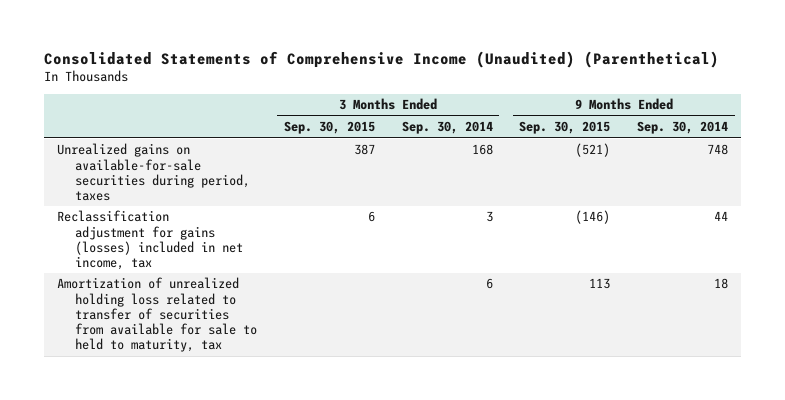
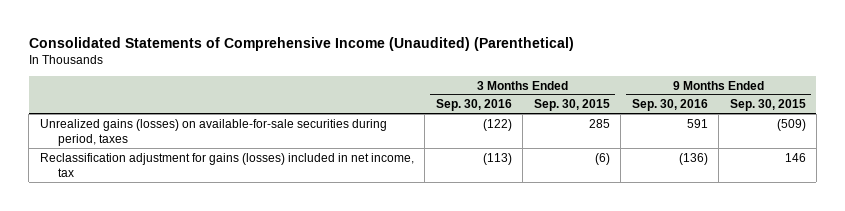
[401,121,493,135] Sep. 30, 2014 -> none
[636,121,728,135] Sep. 30, 2014 -> none
none -> [435,99,512,112] Sep. 30, 2016
none -> [631,99,708,112] Sep. 30, 2016
[56,277,258,353] Amortization of unrealized holding loss related to transfer of securities from available for sale to held to maturity, tax -> none
[56,143,251,201] Unrealized gains on available-for-sale securities during period, taxes -> [39,118,387,146] Unrealized gains (losses) on available-for-sale securities during period, taxes
[353,144,375,156] 387 -> [588,118,610,128] 285
[575,143,611,158] (521) -> [776,118,806,131] (509)
[367,211,375,223] 6 -> [594,152,610,165] (6)
[575,210,611,225] (146) -> [784,152,806,162] 146

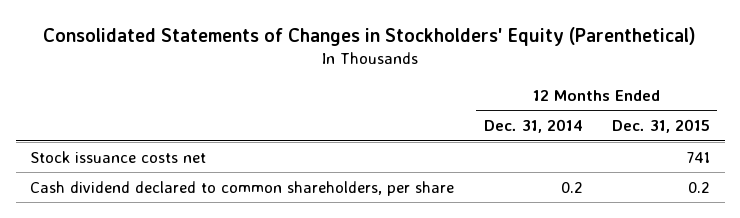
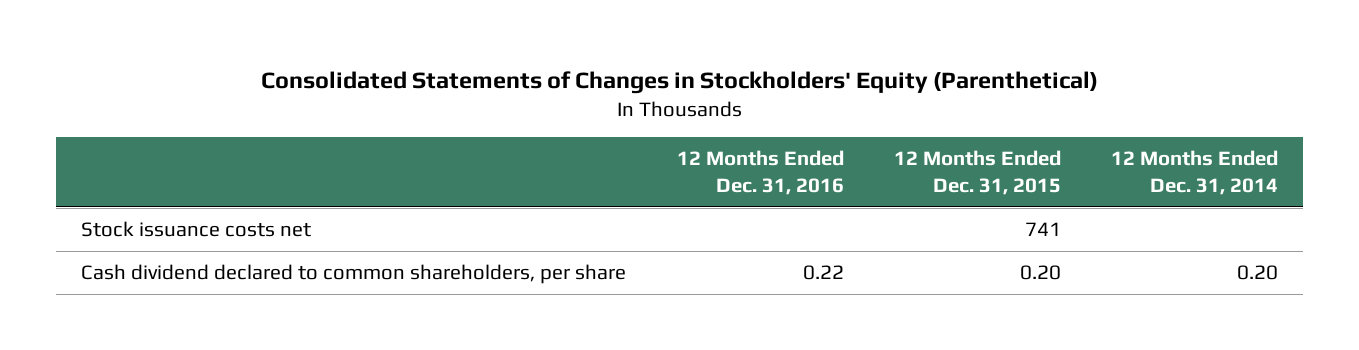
none -> [676,150,844,195] 12 Months Ended Dec. 31, 2016
[560,181,583,193] 0.2 -> [1236,265,1278,281] 0.20
[688,181,711,193] 0.2 -> [1019,265,1061,281] 0.20

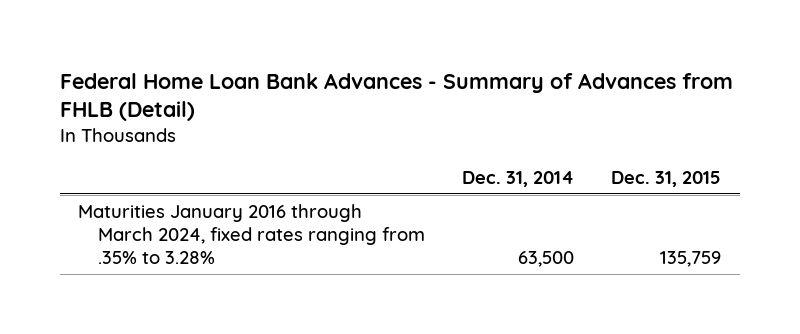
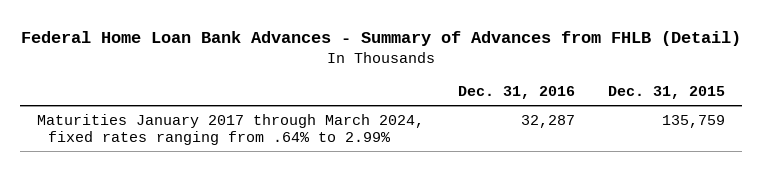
[462,171,575,188] Dec. 31, 2014 -> none
none -> [457,86,575,100] Dec. 31, 2016
[78,204,426,264] Maturities January 2016 through March 2024, fixed rates ranging from .35% to 3.28% -> [36,113,424,146] Maturities January 2017 through March 2024, fixed rates ranging from .64% to 2.99%

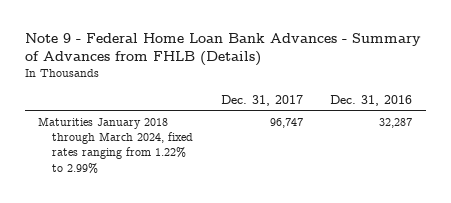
[21,31,742,47] Federal Home Loan Bank Advances - Summary of Advances from FHLB (Detail) -> [24,32,421,67] Note 9 - Federal Home Loan Bank Advances - Summary of Advances from FHLB (Details)
[608,86,726,100] Dec. 31, 2015 -> none
none -> [220,94,303,106] Dec. 31, 2017
[36,113,424,146] Maturities January 2017 through March 2024, fixed rates ranging from .64% to 2.99% -> [38,116,194,174] Maturities January 2018 through March 2024, fixed rates ranging from 1.22% to 2.99%

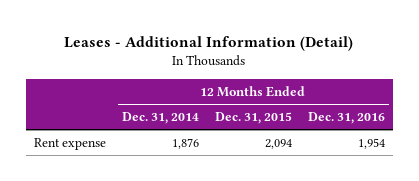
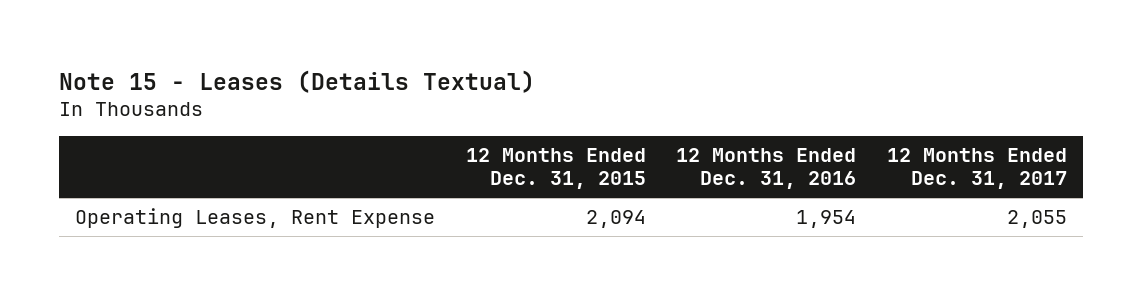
[64,36,354,52] Leases - Additional Information (Detail) -> [59,69,536,93] Note 15 - Leases (Details Textual)
[121,112,199,125] Dec. 31, 2014 -> none
none -> [887,148,1068,190] 12 Months Ended Dec. 31, 2017
[34,137,107,150] Rent expense -> [74,208,435,229] Operating Leases, Rent Expense

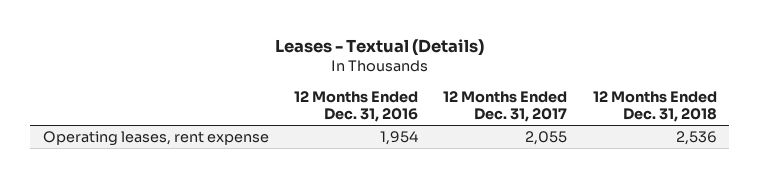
[59,69,536,93] Note 15 - Leases (Details Textual) -> [274,38,484,56] Leases - Textual (Details)
[465,148,646,190] 12 Months Ended Dec. 31, 2015 -> none
none -> [592,90,717,123] 12 Months Ended Dec. 31, 2018
[74,208,435,229] Operating Leases, Rent Expense -> [42,131,269,147] Operating leases, rent expense

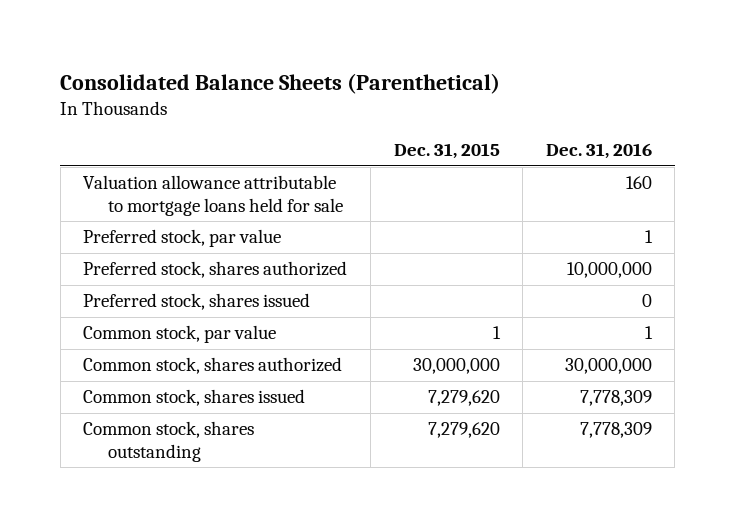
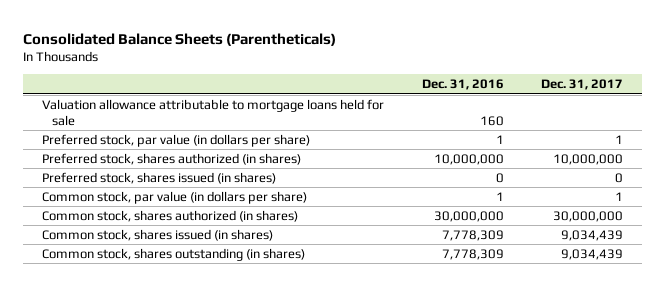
[60,72,501,94] Consolidated Balance Sheets (Parenthetical) -> [23,32,337,46] Consolidated Balance Sheets (Parentheticals)
[393,143,500,160] Dec. 31, 2015 -> none
none -> [541,79,624,91] Dec. 31, 2017
[83,229,282,248] Preferred stock, par value -> [42,133,311,147] Preferred stock, par value (in dollars per share)
[83,261,348,279] Preferred stock, shares authorized -> [42,152,302,165] Preferred stock, shares authorized (in shares)
[83,293,311,311] Preferred stock, shares issued -> [42,171,277,184] Preferred stock, shares issued (in shares)
[83,325,277,344] Common stock, par value -> [42,190,308,204] Common stock, par value (in dollars per share)
[83,357,343,375] Common stock, shares authorized -> [42,209,299,222] Common stock, shares authorized (in shares)
[83,389,306,407] Common stock, shares issued -> [42,228,274,241] Common stock, shares issued (in shares)
[83,421,255,462] Common stock, shares outstanding -> [42,247,306,261] Common stock, shares outstanding (in shares)

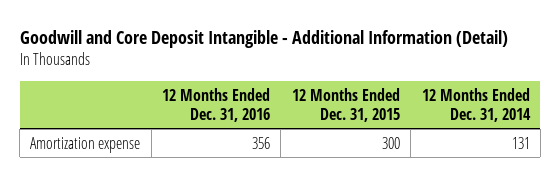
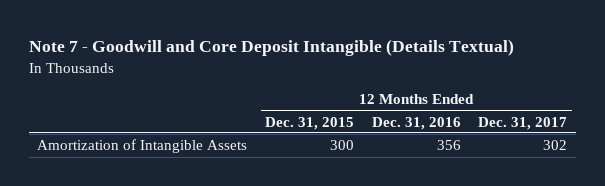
[19,29,508,48] Goodwill and Core Deposit Intangible - Additional Information (Detail) -> [28,39,514,57] Note 7 - Goodwill and Core Deposit Intangible (Details Textual)
[421,87,531,123] 12 Months Ended Dec. 31, 2014 -> none
none -> [478,116,568,130] Dec. 31, 2017
[30,136,141,153] Amortization expense -> [37,139,248,154] Amortization of Intangible Assets

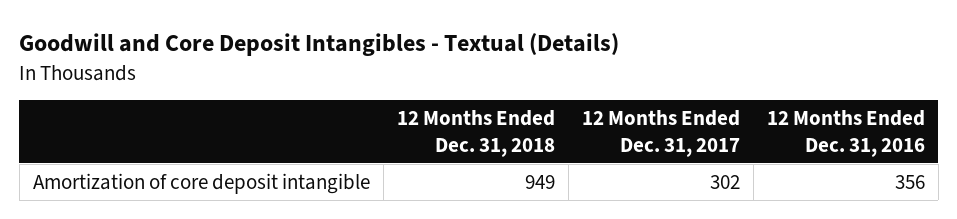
[28,39,514,57] Note 7 - Goodwill and Core Deposit Intangible (Details Textual) -> [19,33,620,57] Goodwill and Core Deposit Intangibles - Textual (Details)
[265,116,355,130] Dec. 31, 2015 -> none
none -> [396,110,555,157] 12 Months Ended Dec. 31, 2018
[37,139,248,154] Amortization of Intangible Assets -> [32,172,370,194] Amortization of core deposit intangible

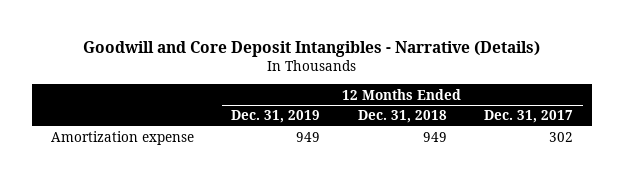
[19,33,620,57] Goodwill and Core Deposit Intangibles - Textual (Details) -> [83,40,541,57] Goodwill and Core Deposit Intangibles - Narrative (Details)
[766,110,925,157] 12 Months Ended Dec. 31, 2016 -> none
none -> [231,110,321,124] Dec. 31, 2019
[32,172,370,194] Amortization of core deposit intangible -> [50,131,194,146] Amortization expense

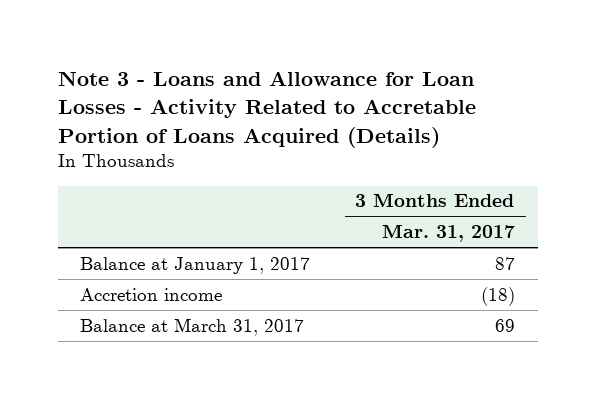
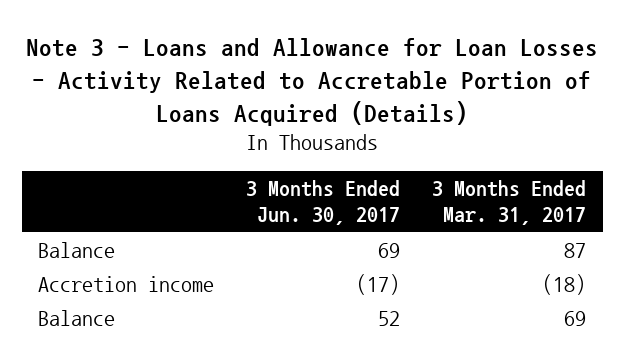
none -> [246,179,401,226] 3 Months Ended Jun. 30, 2017
[80,256,311,274] Balance at January 1, 2017 -> [37,241,115,258] Balance
[80,317,305,336] Balance at March 31, 2017 -> [37,309,115,326] Balance

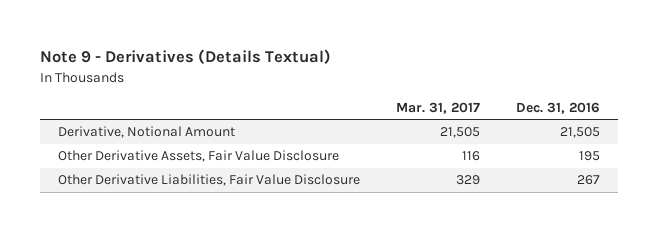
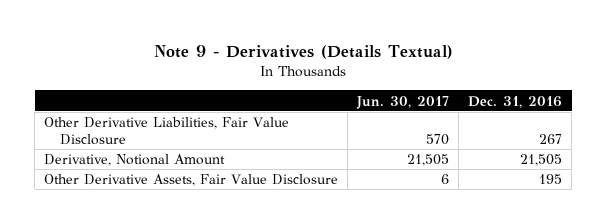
[396,101,481,114] Mar. 31, 2017 -> none
none -> [356,95,450,109] Jun. 30, 2017
[58,174,361,187] Other Derivative Liabilities, Fair Value Disclosure -> [44,117,290,145] Other Derivative Liabilities, Fair Value Disclosure

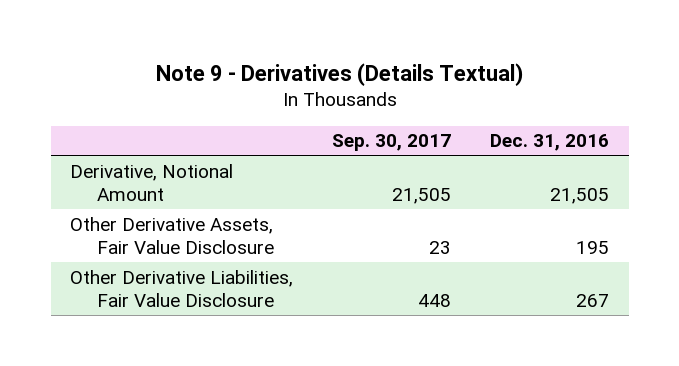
[356,95,450,109] Jun. 30, 2017 -> none
none -> [332,134,452,152] Sep. 30, 2017
[44,117,290,145] Other Derivative Liabilities, Fair Value Disclosure -> [70,269,294,307] Other Derivative Liabilities, Fair Value Disclosure

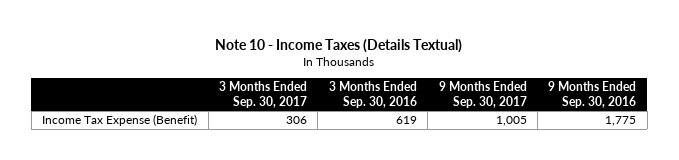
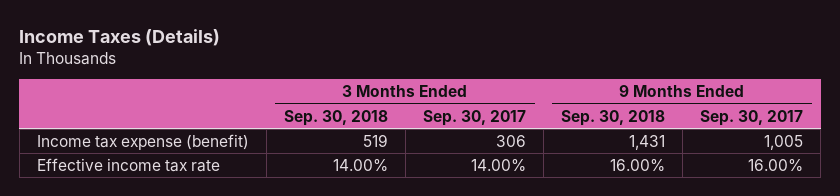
[215,38,463,53] Note 10 - Income Taxes (Details Textual) -> [19,29,221,47] Income Taxes (Details)
[328,81,417,108] 3 Months Ended Sep. 30, 2016 -> none
[548,81,637,108] 9 Months Ended Sep. 30, 2016 -> none
none -> [283,109,388,126] Sep. 30, 2018
none -> [560,109,665,126] Sep. 30, 2018
[42,114,198,127] Income Tax Expense (Benefit) -> [36,133,249,150] Income tax expense (benefit)
none -> [36,157,220,172] Effective income tax rate

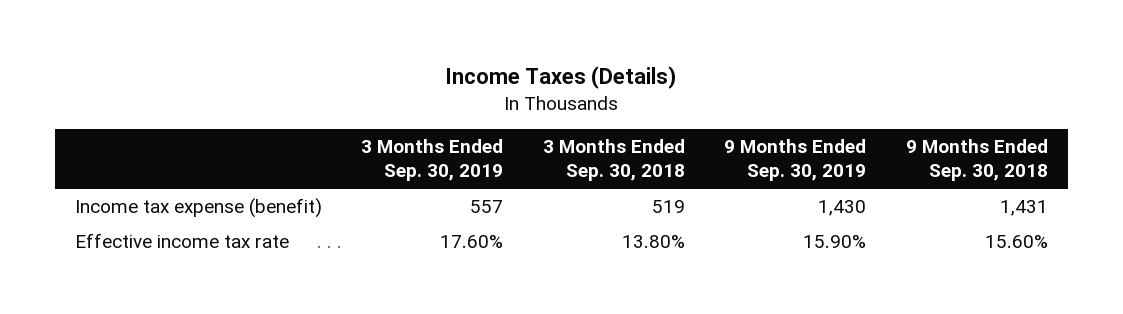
[422,109,526,126] Sep. 30, 2017 -> none
[700,109,804,126] Sep. 30, 2017 -> none
none -> [361,138,504,182] 3 Months Ended Sep. 30, 2019
none -> [724,138,867,182] 9 Months Ended Sep. 30, 2019
[332,158,388,171] 14.00% -> [621,235,685,249] 13.80%
[609,158,665,171] 16.00% -> [985,235,1049,249] 15.60%

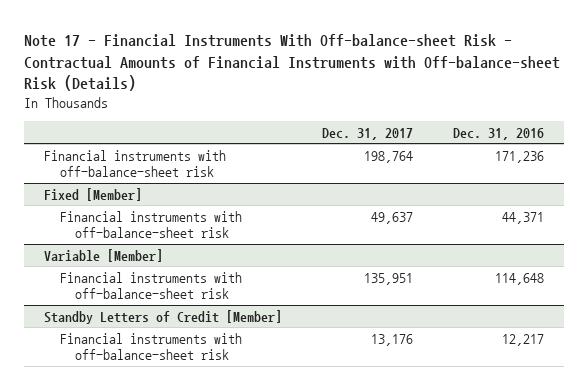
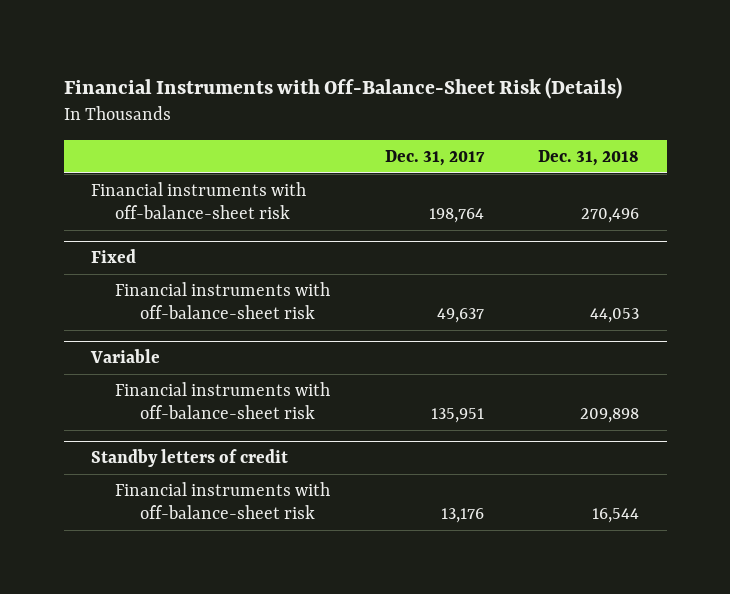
[23,34,560,92] Note 17 - Financial Instruments With Off-balance-sheet Risk - Contractual Amounts of Financial Instruments with Off-balance-sheet Risk (Details) -> [63,76,622,99] Financial Instruments with Off-Balance-Sheet Risk (Details)
[453,127,545,140] Dec. 31, 2016 -> none
none -> [538,149,640,166] Dec. 31, 2018
[43,187,142,201] Fixed [Member] -> [90,249,136,264] Fixed
[43,248,163,262] Variable [Member] -> [89,349,160,364] Variable
[43,309,282,324] Standby Letters of Credit [Member] -> [90,449,288,468] Standby letters of credit

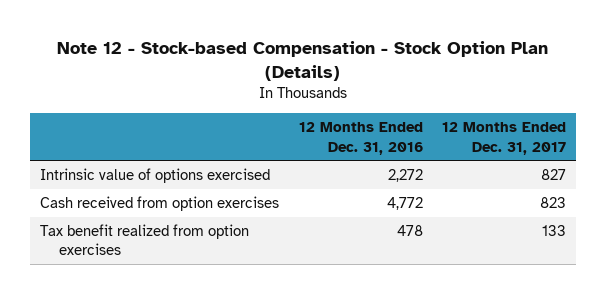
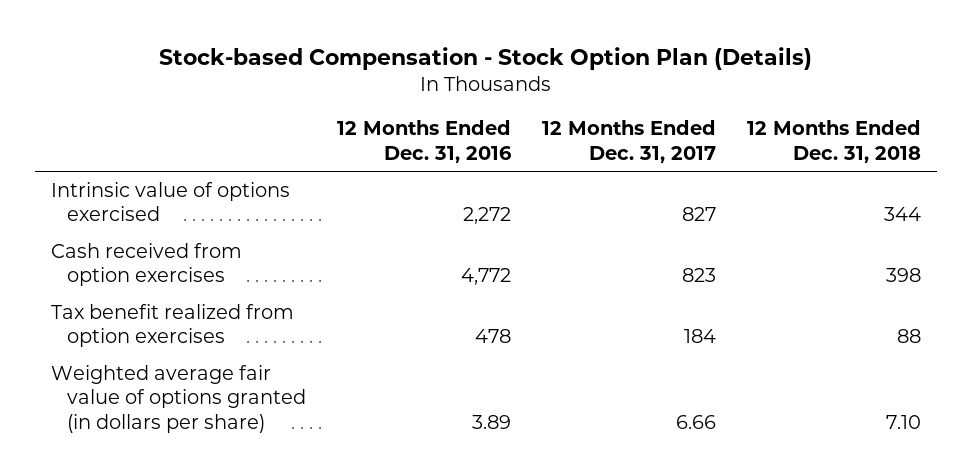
[57,40,549,81] Note 12 - Stock-based Compensation - Stock Option Plan (Details) -> [158,47,812,71] Stock-based Compensation - Stock Option Plan (Details)
none -> [747,120,922,163] 12 Months Ended Dec. 31, 2018
[542,225,567,237] 133 -> [684,329,717,344] 184
none -> [50,365,307,433] Weighted average fair value of options granted (in dollars per share)

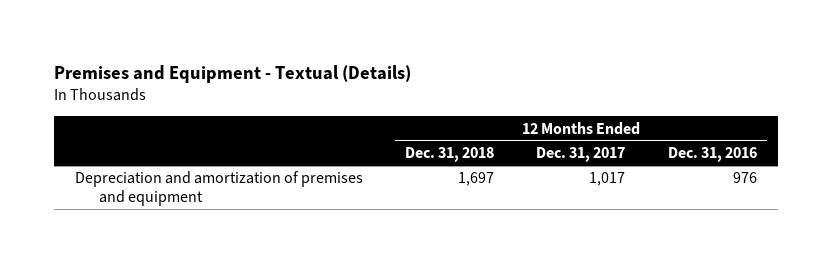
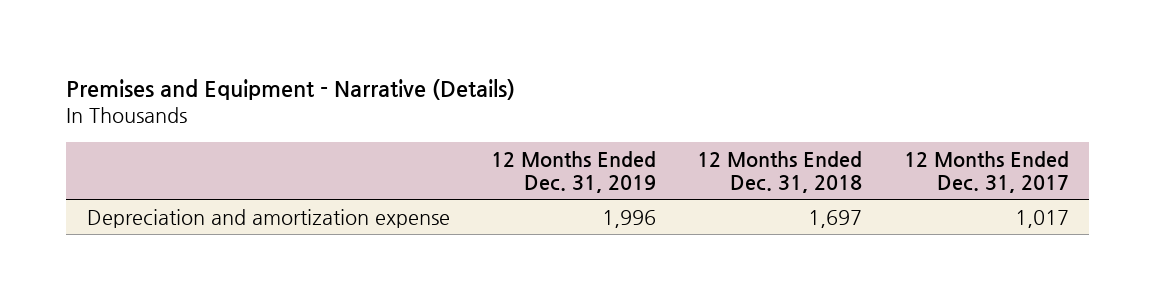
[54,64,412,83] Premises and Equipment - Textual (Details) -> [66,79,516,101] Premises and Equipment - Narrative (Details)
[667,147,757,163] Dec. 31, 2016 -> none
none -> [491,150,657,193] 12 Months Ended Dec. 31, 2019
[75,171,364,207] Depreciation and amortization of premises and equipment -> [87,208,451,228] Depreciation and amortization expense

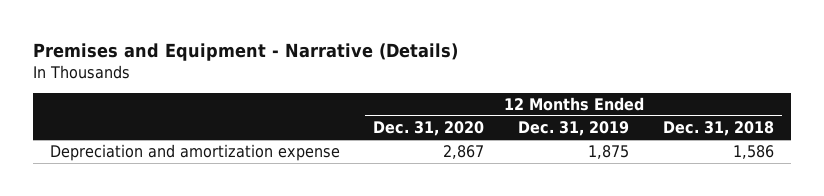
[903,150,1069,193] 12 Months Ended Dec. 31, 2017 -> none
none -> [373,121,485,137] Dec. 31, 2020
[602,209,657,228] 1,996 -> [588,145,630,160] 1,875
[808,209,863,228] 1,697 -> [732,145,774,160] 1,586

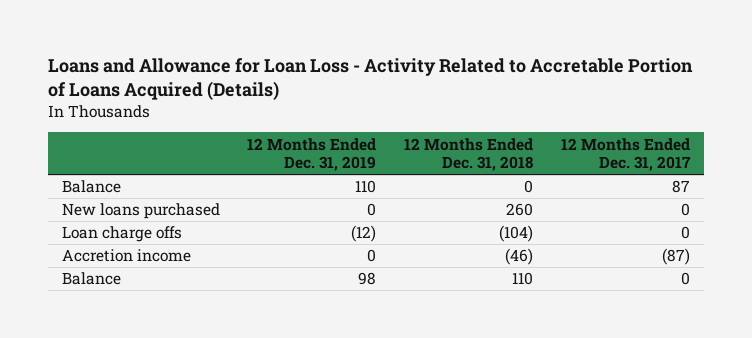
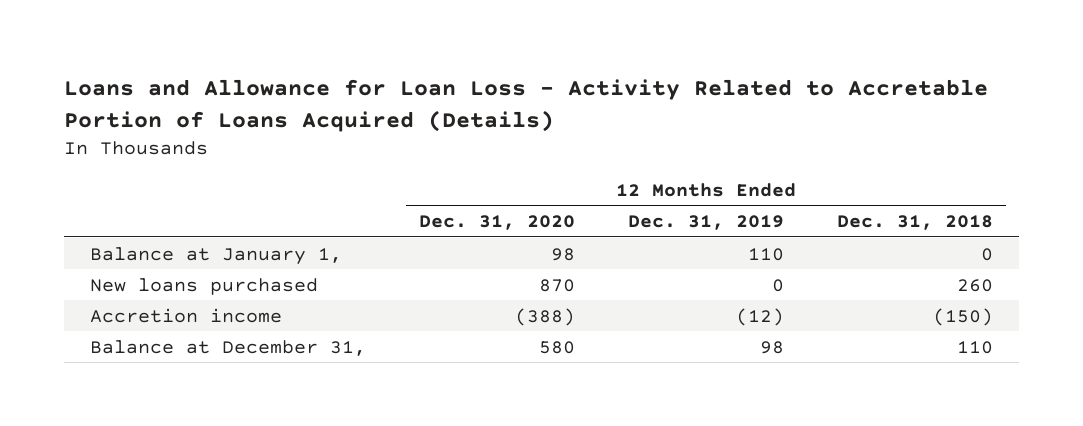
[560,137,691,172] 12 Months Ended Dec. 31, 2017 -> none
none -> [419,215,576,231] Dec. 31, 2020
[61,180,121,194] Balance -> [90,246,343,265] Balance at January 1,
[61,226,182,243] Loan charge offs -> none
[367,249,377,263] 0 -> [735,307,784,326] (12)
[505,248,534,266] (46) -> [932,307,993,326] (150)
[61,272,121,286] Balance -> [90,339,367,356] Balance at December 31,

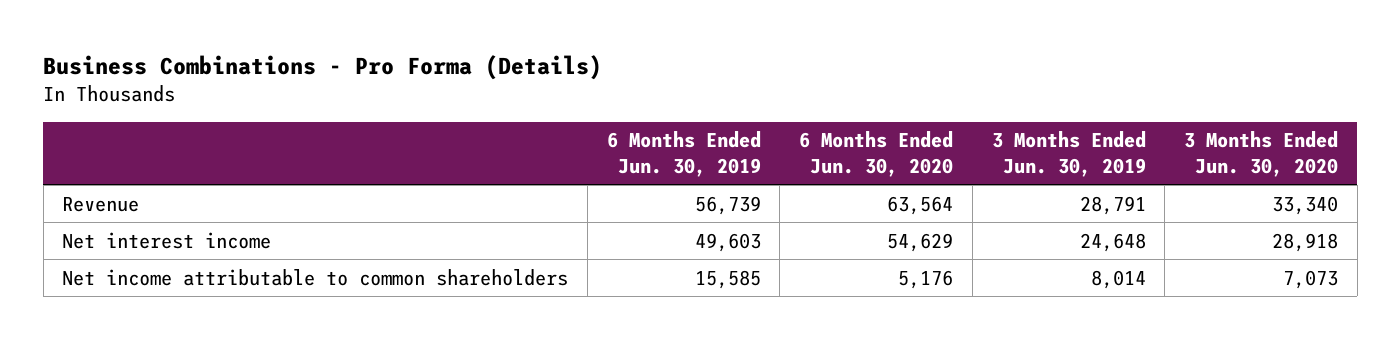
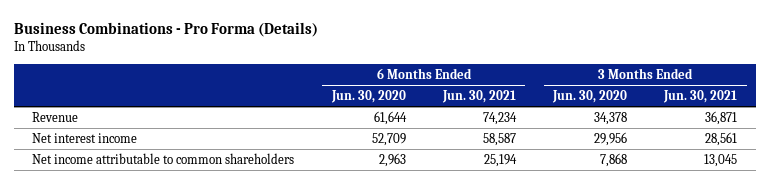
[606,131,761,177] 6 Months Ended Jun. 30, 2019 -> none
[991,131,1146,177] 3 Months Ended Jun. 30, 2019 -> none
none -> [441,90,516,104] Jun. 30, 2021
none -> [663,90,738,104] Jun. 30, 2021
[887,195,954,215] 63,564 -> [373,111,407,126] 61,644
[1272,195,1339,215] 33,340 -> [594,112,628,126] 34,378
[887,232,954,252] 54,629 -> [371,133,406,147] 52,709
[1272,232,1339,252] 28,918 -> [594,132,628,147] 29,956
[898,269,954,289] 5,176 -> [378,153,406,168] 2,963
[1283,269,1339,289] 7,073 -> [600,153,628,168] 7,868

